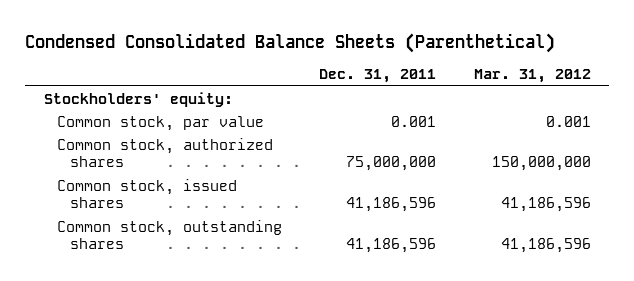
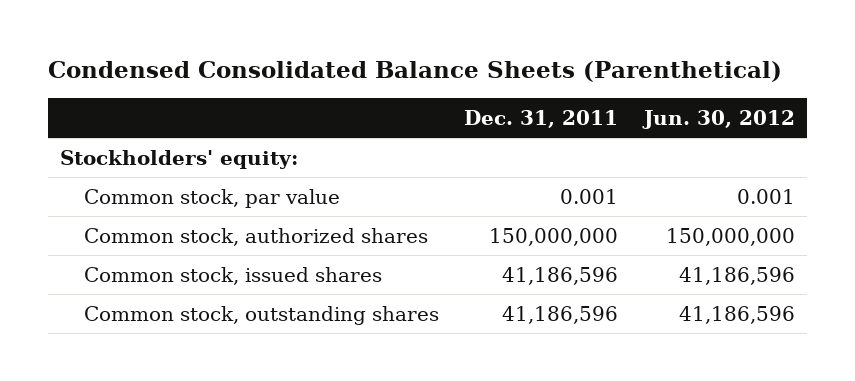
[473,69,591,84] Mar. 31, 2012 -> none
none -> [641,110,795,130] Jun. 30, 2012
[346,156,437,172] 75,000,000 -> [489,227,619,246] 150,000,000

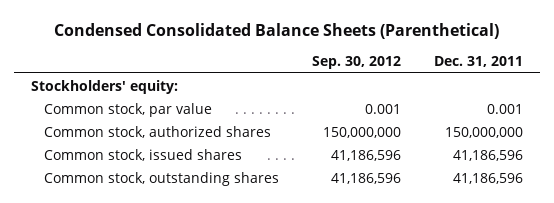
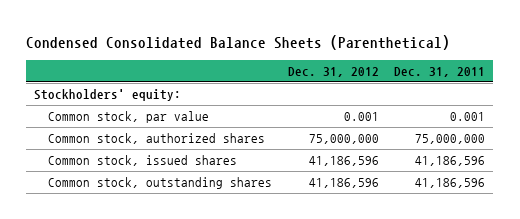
[311,56,401,70] Sep. 30, 2012 -> none
none -> [287,66,379,77] Dec. 31, 2012
[445,126,524,138] 150,000,000 -> [415,134,486,145] 75,000,000

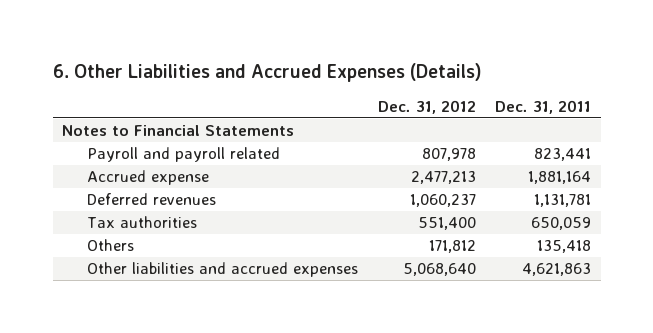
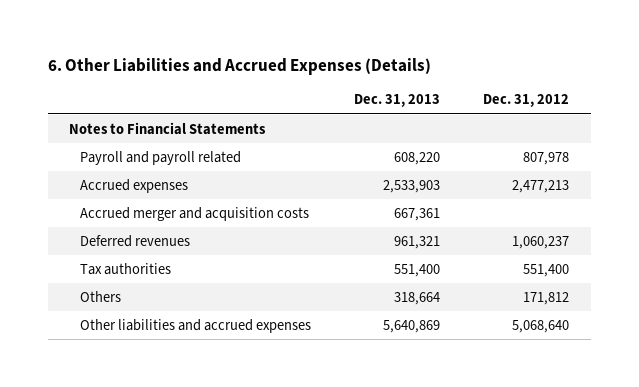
[495,99,592,114] Dec. 31, 2011 -> none
none -> [354,94,441,108] Dec. 31, 2013
[87,170,210,186] Accrued expense -> [80,179,189,194] Accrued expenses
none -> [80,207,310,222] Accrued merger and acquisition costs

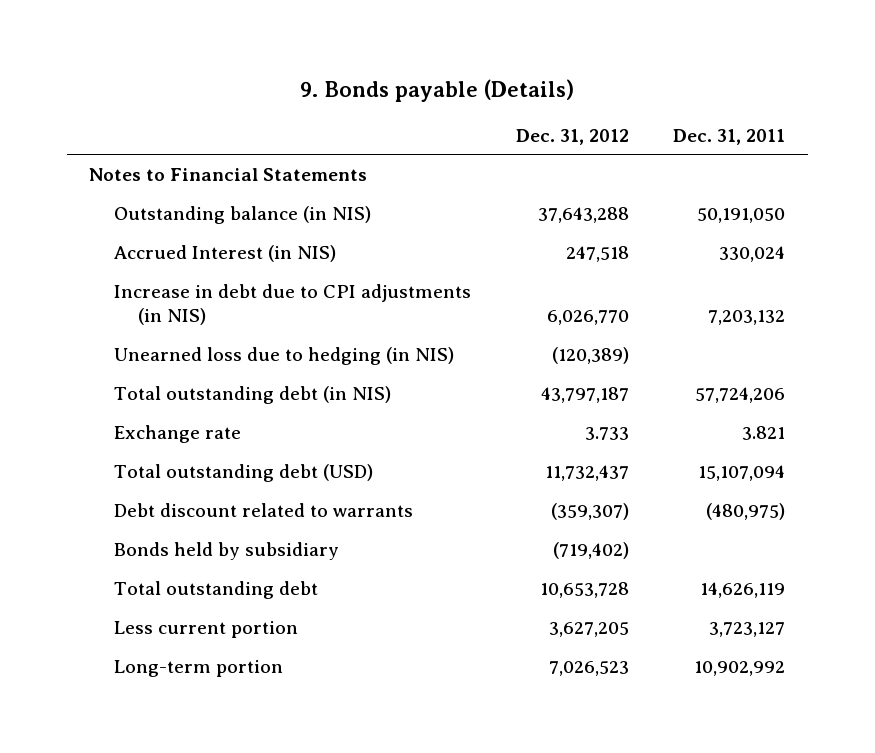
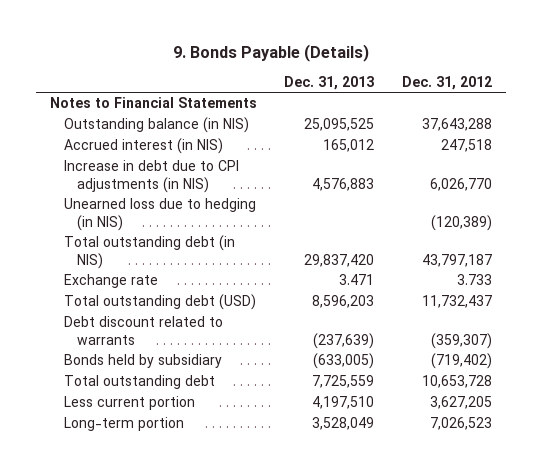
[300,78,575,102] 9. Bonds payable (Details) -> [172,43,369,62] 9. Bonds Payable (Details)
[673,128,786,145] Dec. 31, 2011 -> none
none -> [284,75,375,90] Dec. 31, 2013
[113,244,336,262] Accrued Interest (in NIS) -> [63,138,223,155] Accrued interest (in NIS)

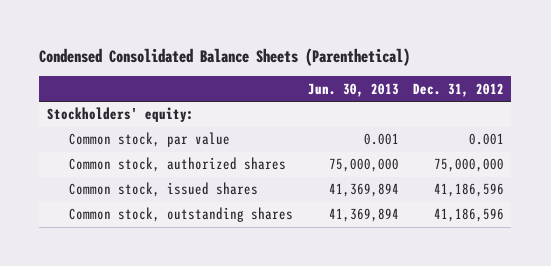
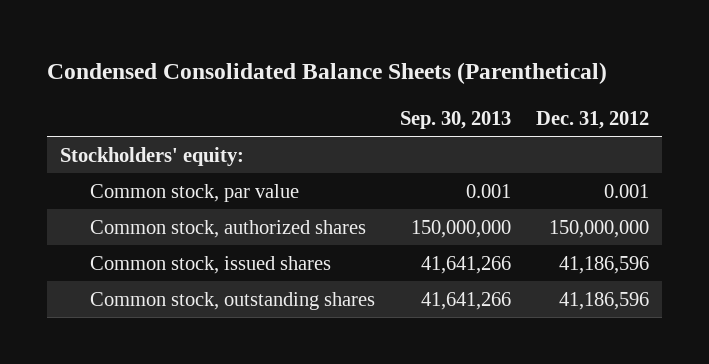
[307,82,399,97] Jun. 30, 2013 -> none
none -> [400,110,512,129] Sep. 30, 2013
[434,158,505,173] 75,000,000 -> [549,219,650,238] 150,000,000

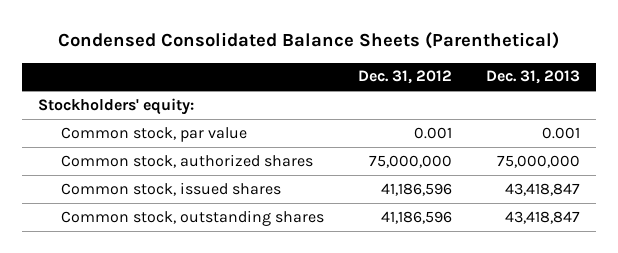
[400,110,512,129] Sep. 30, 2013 -> none
none -> [485,70,580,85] Dec. 31, 2013
[549,219,650,238] 150,000,000 -> [368,154,452,168] 75,000,000

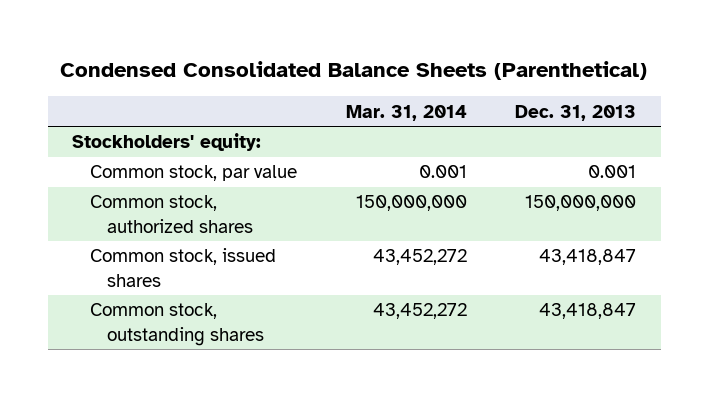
[357,70,452,85] Dec. 31, 2012 -> none
none -> [345,104,467,121] Mar. 31, 2014
[496,154,580,168] 75,000,000 -> [525,195,637,212] 150,000,000

